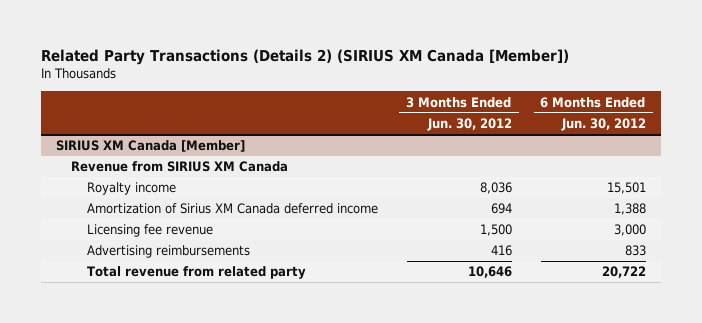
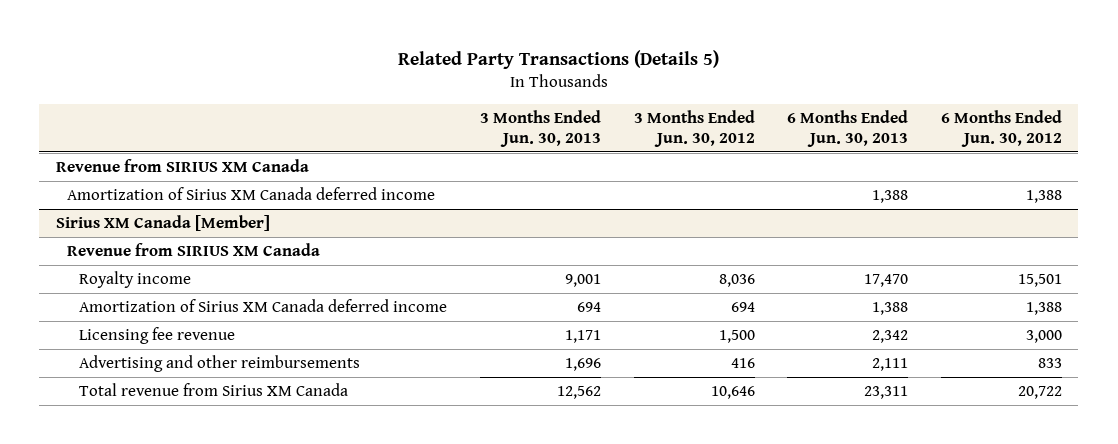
[41,49,570,66] Related Party Transactions (Details 2) (SIRIUS XM Canada [Member]) -> [397,49,719,69] Related Party Transactions (Details 5)
none -> [479,110,601,147] 3 Months Ended Jun. 30, 2013
none -> [787,110,909,147] 6 Months Ended Jun. 30, 2013
[55,140,245,153] SIRIUS XM Canada [Member] -> none
none -> [67,187,436,201] Amortization of Sirius XM Canada deferred income
none -> [55,215,270,232] Sirius XM Canada [Member]
none -> [67,243,321,257] Revenue from SIRIUS XM Canada
[86,245,250,259] Advertising reimbursements -> [79,355,361,373] Advertising and other reimbursements
[86,266,306,280] Total revenue from related party -> [79,383,349,397] Total revenue from Sirius XM Canada

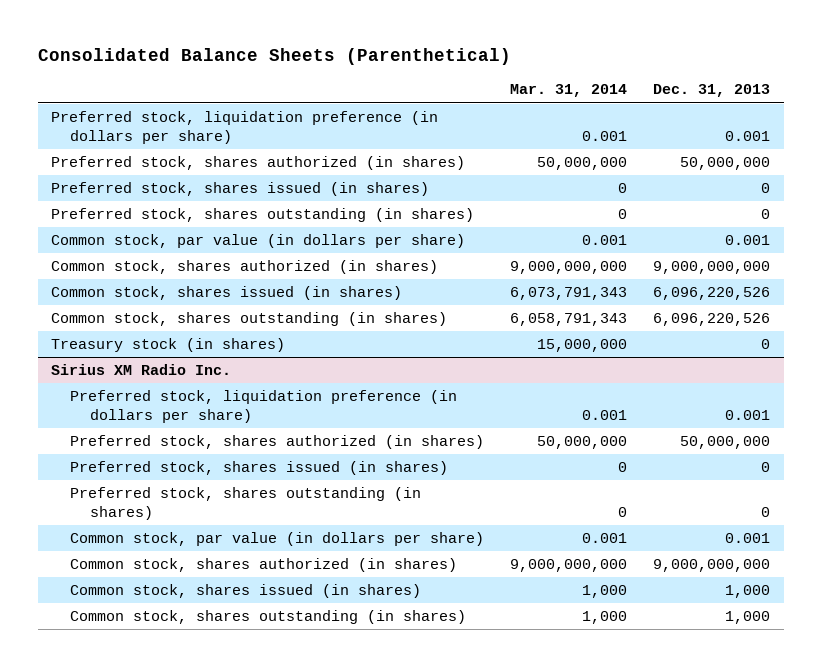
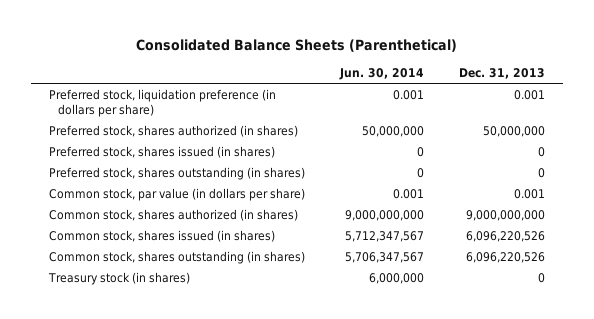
[510,84,628,98] Mar. 31, 2014 -> none
none -> [338,68,424,81] Jun. 30, 2014
[50,364,231,376] Sirius XM Radio Inc. -> none
[70,390,458,423] Preferred stock, liquidation preference (in dollars per share) -> none
[70,435,485,450] Preferred stock, shares authorized (in shares) -> none
[70,461,449,476] Preferred stock, shares issued (in shares) -> none
[70,487,422,520] Preferred stock, shares outstanding (in shares) -> none
[70,532,485,547] Common stock, par value (in dollars per share) -> none
[70,558,458,573] Common stock, shares authorized (in shares) -> none
[70,584,422,599] Common stock, shares issued (in shares) -> none
[70,610,467,625] Common stock, shares outstanding (in shares) -> none

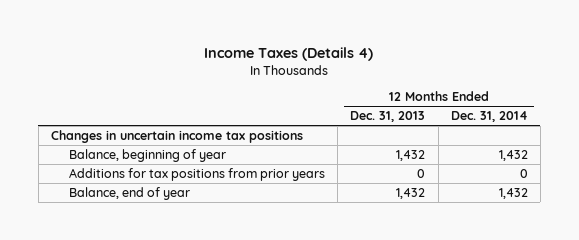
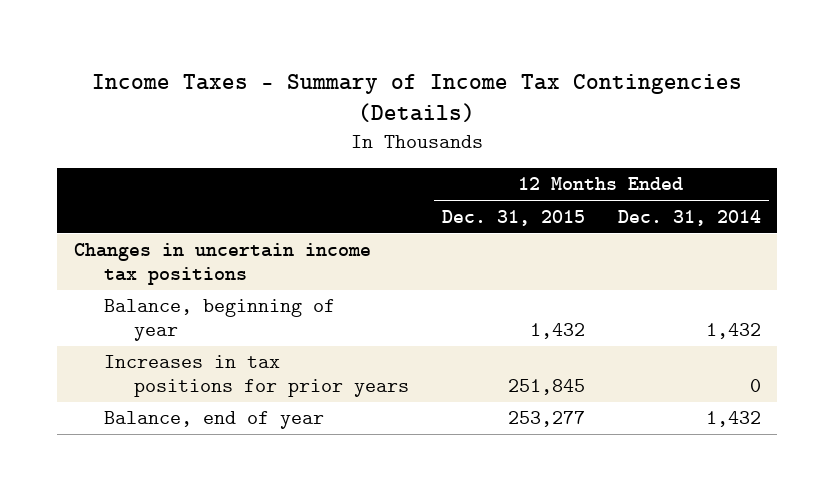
[204,46,374,61] Income Taxes (Details 4) -> [92,73,743,123] Income Taxes - Summary of Income Tax Contingencies (Details)
[350,111,426,123] Dec. 31, 2013 -> none
none -> [441,209,585,226] Dec. 31, 2015
[69,167,326,181] Additions for tax positions from prior years -> [103,355,410,398] Increases in tax positions for prior years

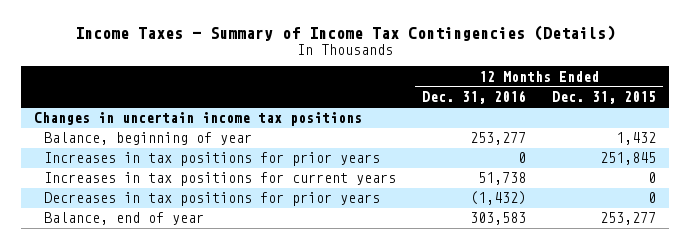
[617,209,761,226] Dec. 31, 2014 -> none
none -> [421,90,526,105] Dec. 31, 2016
none -> [43,172,396,187] Increases in tax positions for current years
none -> [43,192,380,207] Decreases in tax positions for prior years

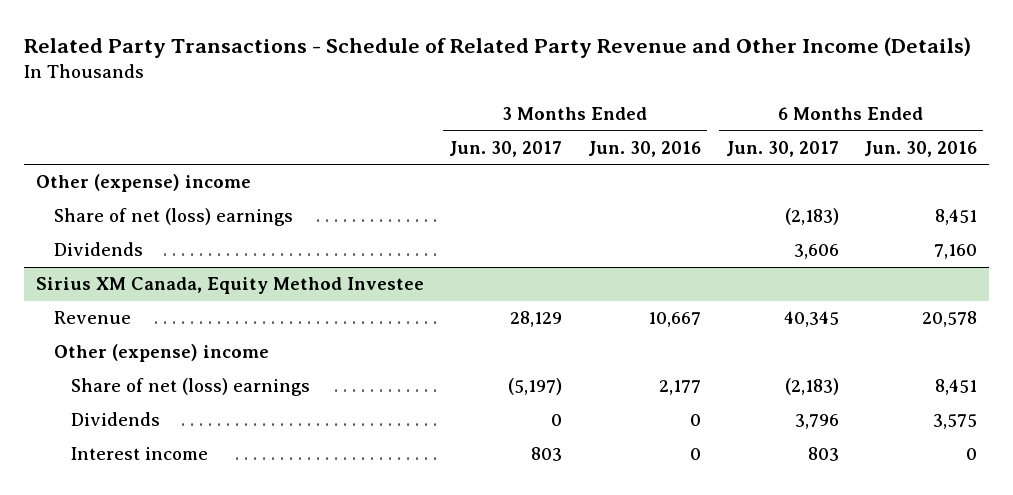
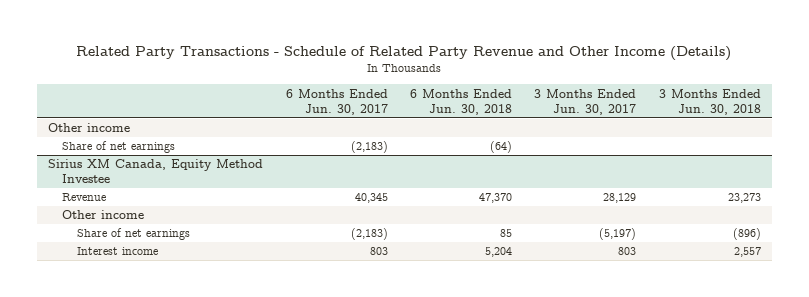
[587,140,701,157] Jun. 30, 2016 -> none
[863,140,977,157] Jun. 30, 2016 -> none
none -> [409,88,512,115] 6 Months Ended Jun. 30, 2018
none -> [658,88,761,115] 3 Months Ended Jun. 30, 2018
[53,242,143,257] Dividends -> none
[36,174,252,193] Other (expense) income -> [48,123,131,133] Other income
[53,208,293,227] Share of net (loss) earnings -> [62,141,176,154] Share of net earnings
[71,412,161,427] Dividends -> none
[53,344,269,363] Other (expense) income -> [62,210,145,220] Other income
[71,378,311,397] Share of net (loss) earnings -> [76,228,190,241] Share of net earnings

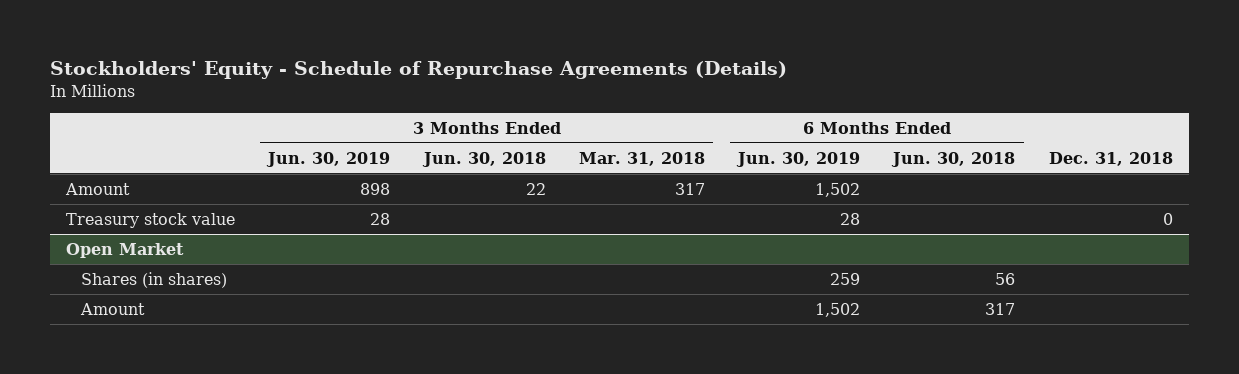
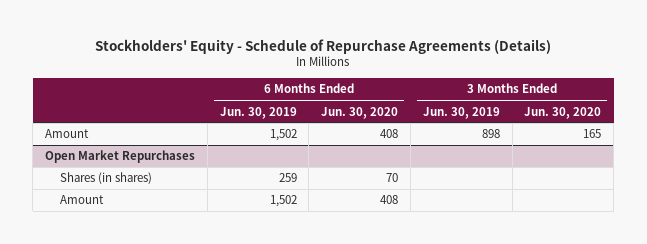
[421,151,546,167] Jun. 30, 2018 -> none
[578,151,705,166] Mar. 31, 2018 -> none
[891,151,1016,167] Jun. 30, 2018 -> none
[1048,151,1173,166] Dec. 31, 2018 -> none
none -> [321,106,399,119] Jun. 30, 2020
none -> [524,106,602,119] Jun. 30, 2020
[66,212,236,228] Treasury stock value -> none
[66,242,185,258] Open Market -> [45,150,196,164] Open Market Repurchases

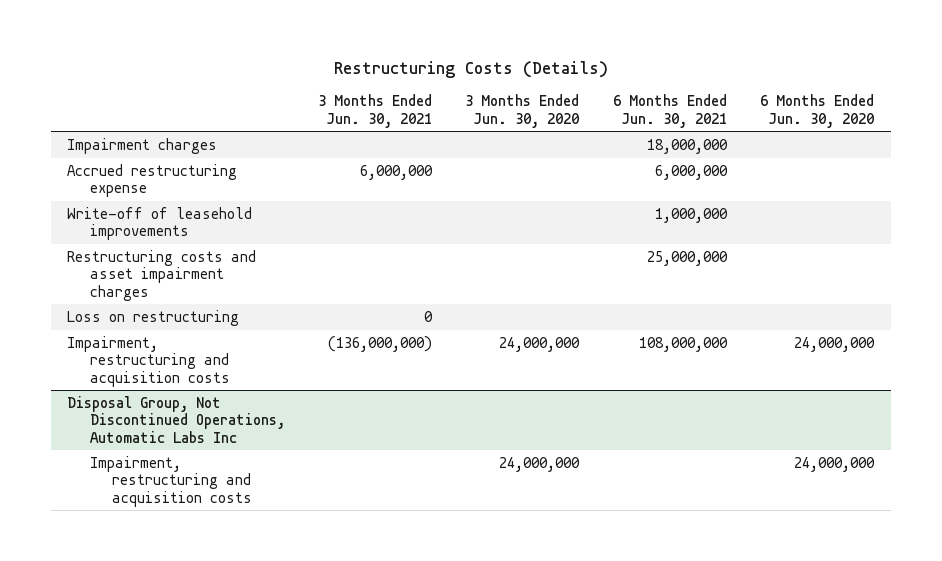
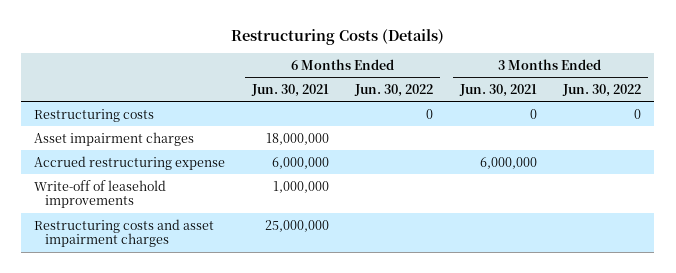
[465,94,580,128] 3 Months Ended Jun. 30, 2020 -> none
[760,94,875,128] 6 Months Ended Jun. 30, 2020 -> none
none -> [354,83,434,97] Jun. 30, 2022
none -> [562,83,642,97] Jun. 30, 2022
none -> [34,108,155,122] Restructuring costs
[67,137,218,154] Impairment charges -> [34,131,195,146] Asset impairment charges
[67,309,240,326] Loss on restructuring -> none
[67,335,230,387] Impairment, restructuring and acquisition costs -> none
[67,395,285,443] Disposal Group, Not Discontinued Operations, Automatic Labs Inc -> none
[89,455,252,507] Impairment, restructuring and acquisition costs -> none

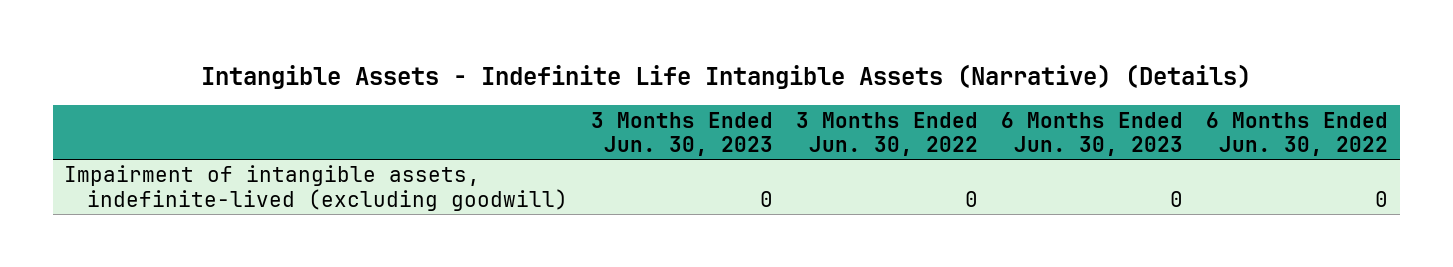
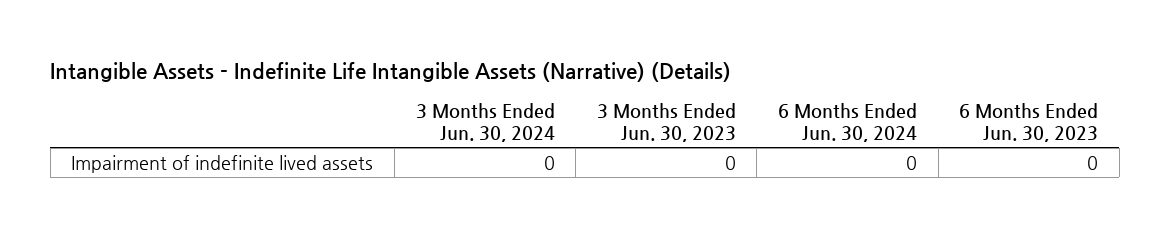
[796,111,979,157] 3 Months Ended Jun. 30, 2022 -> none
[1206,111,1389,157] 6 Months Ended Jun. 30, 2022 -> none
none -> [415,103,555,142] 3 Months Ended Jun. 30, 2024
none -> [777,103,917,142] 6 Months Ended Jun. 30, 2024
[64,165,569,211] Impairment of intangible assets, indefinite-lived (excluding goodwill) -> [71,154,374,173] Impairment of indefinite lived assets

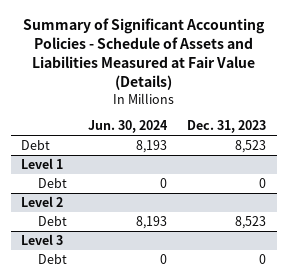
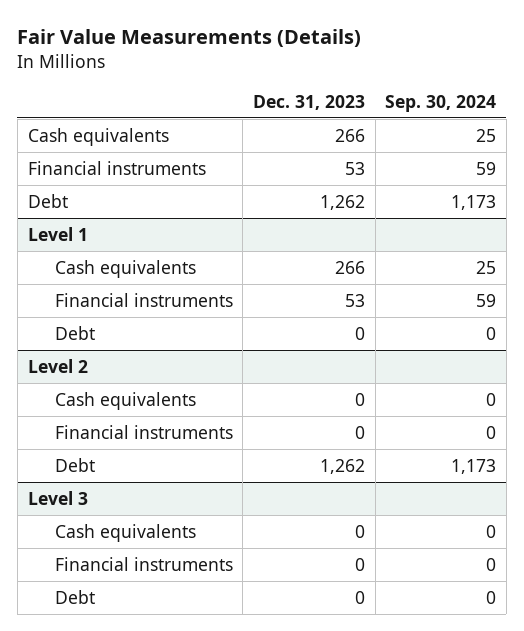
[22,17,265,91] Summary of Significant Accounting Policies - Schedule of Assets and Liabilities Measured at Fair Value (Details) -> [17,29,362,48] Fair Value Measurements (Details)
[87,120,168,134] Jun. 30, 2024 -> none
none -> [385,94,497,112] Sep. 30, 2024
none -> [27,127,169,146] Cash equivalents
none -> [27,160,206,175] Financial instruments
[235,140,267,154] 8,523 -> [319,194,365,210] 1,262
none -> [54,259,196,278] Cash equivalents
none -> [54,292,233,307] Financial instruments
none -> [54,391,196,410] Cash equivalents
none -> [54,424,233,439] Financial instruments
[235,216,267,230] 8,523 -> [319,458,365,474] 1,262
none -> [54,523,196,542] Cash equivalents
none -> [54,556,233,571] Financial instruments

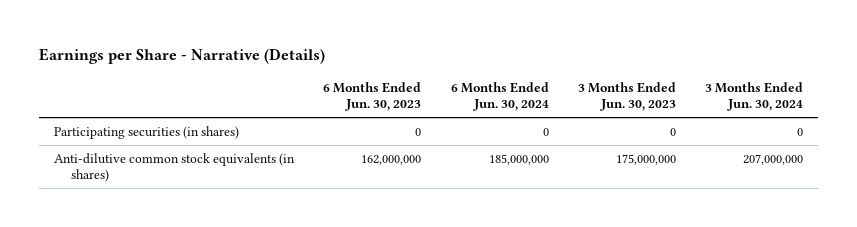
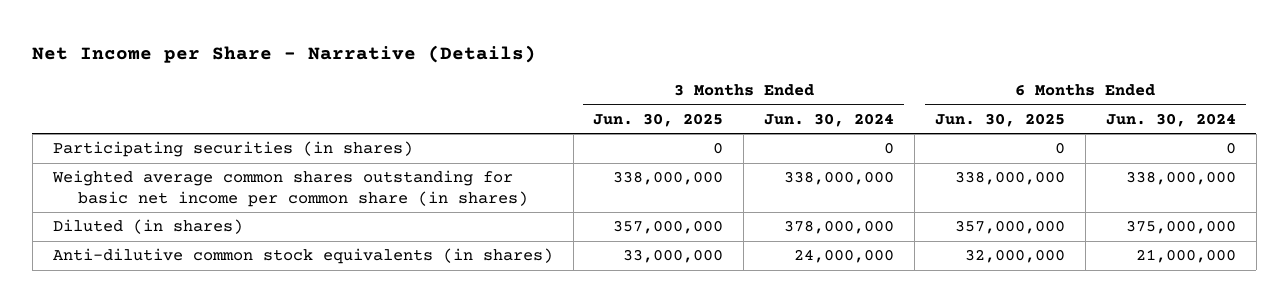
[38,48,325,65] Earnings per Share - Narrative (Details) -> [32,44,537,63] Net Income per Share - Narrative (Details)
[323,81,422,112] 6 Months Ended Jun. 30, 2023 -> none
[577,81,676,112] 3 Months Ended Jun. 30, 2023 -> none
none -> [593,112,724,127] Jun. 30, 2025
none -> [934,112,1065,127] Jun. 30, 2025
none -> [51,170,529,207] Weighted average common shares outstanding for basic net income per common share (in shares)
none -> [52,219,243,235] Diluted (in shares)
[488,153,549,165] 185,000,000 -> [1135,249,1236,264] 21,000,000
[743,153,804,165] 207,000,000 -> [794,249,895,264] 24,000,000

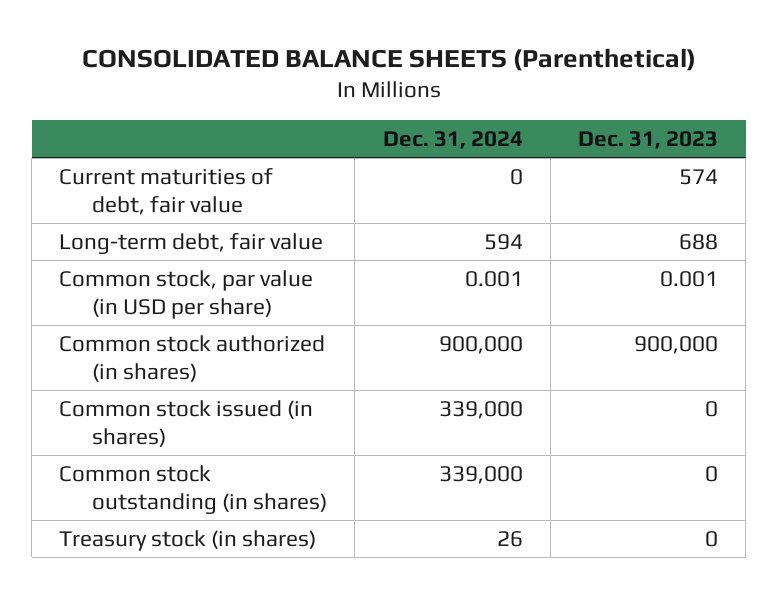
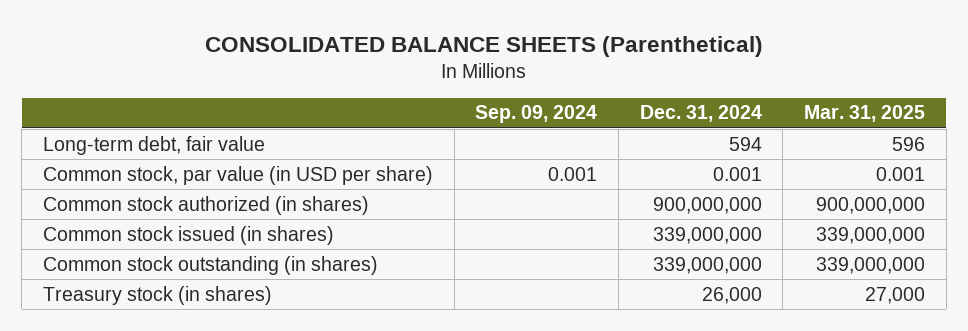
[578,131,719,150] Dec. 31, 2023 -> none
none -> [475,105,598,124] Sep. 09, 2024
none -> [804,105,926,123] Mar. 31, 2025
[59,168,274,215] Current maturities of debt, fair value -> none
[438,336,523,355] 900,000 -> [652,196,762,214] 900,000,000
[438,401,523,420] 339,000 -> [652,226,762,244] 339,000,000
[438,466,523,485] 339,000 -> [652,256,762,274] 339,000,000
[496,531,523,548] 26 -> [701,286,762,304] 26,000

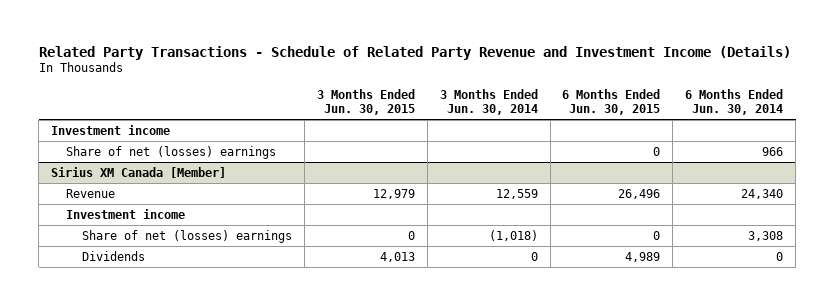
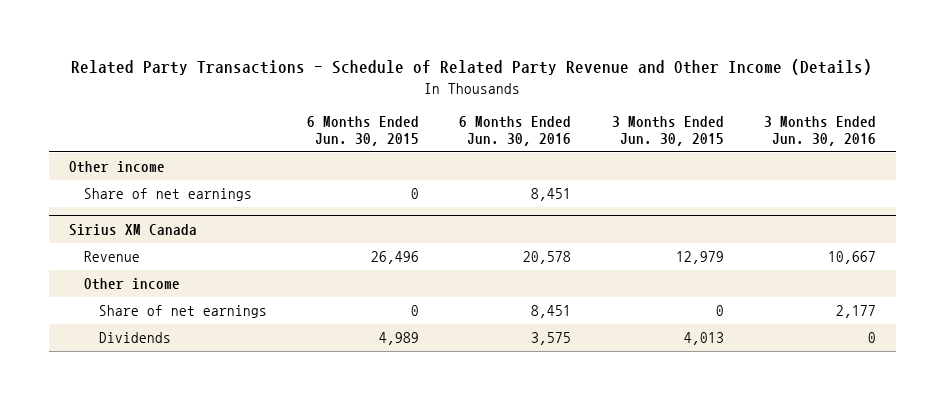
[38,45,791,60] Related Party Transactions - Schedule of Related Party Revenue and Investment Income (Details) -> [71,59,873,76] Related Party Transactions - Schedule of Related Party Revenue and Other Income (Details)
[439,88,538,116] 3 Months Ended Jun. 30, 2014 -> none
[685,88,784,116] 6 Months Ended Jun. 30, 2014 -> none
none -> [459,115,572,147] 6 Months Ended Jun. 30, 2016
none -> [763,115,876,147] 3 Months Ended Jun. 30, 2016
[51,124,171,135] Investment income -> none
none -> [69,161,166,174] Other income
[66,145,277,159] Share of net (losses) earnings -> [84,188,253,202] Share of net earnings
[51,166,227,178] Sirius XM Canada [Member] -> [69,224,198,237] Sirius XM Canada
[66,208,186,219] Investment income -> none
none -> [84,278,181,291] Other income
[81,229,292,243] Share of net (losses) earnings -> [99,305,268,319] Share of net earnings

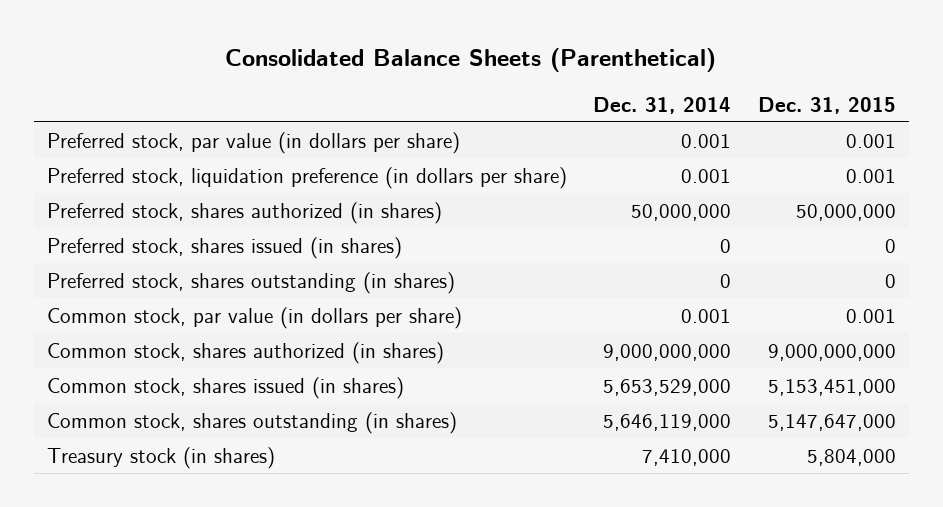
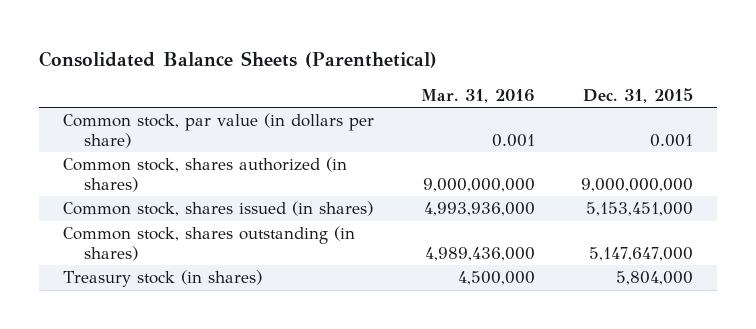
[593,96,732,114] Dec. 31, 2014 -> none
none -> [420,88,535,103] Mar. 31, 2016
[46,131,460,154] Preferred stock, par value (in dollars per share) -> none
[46,166,567,189] Preferred stock, liquidation preference (in dollars per share) -> none
[46,201,442,224] Preferred stock, shares authorized (in shares) -> none
[46,236,402,259] Preferred stock, shares issued (in shares) -> none
[46,271,455,294] Preferred stock, shares outstanding (in shares) -> none

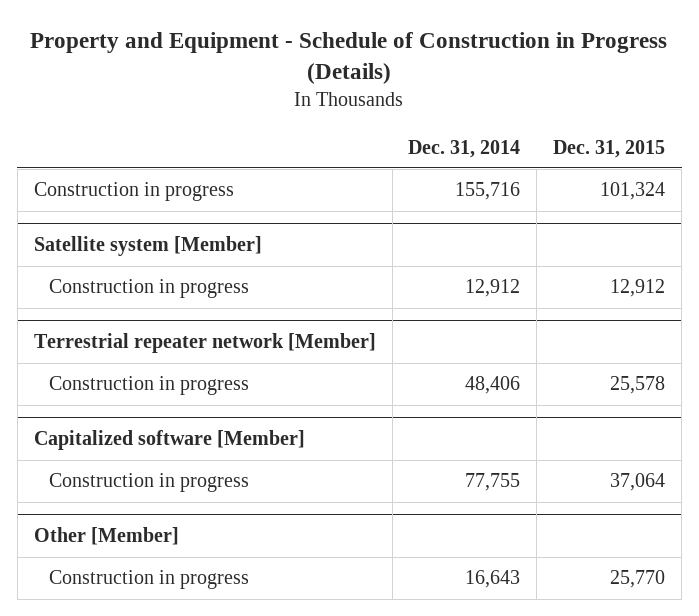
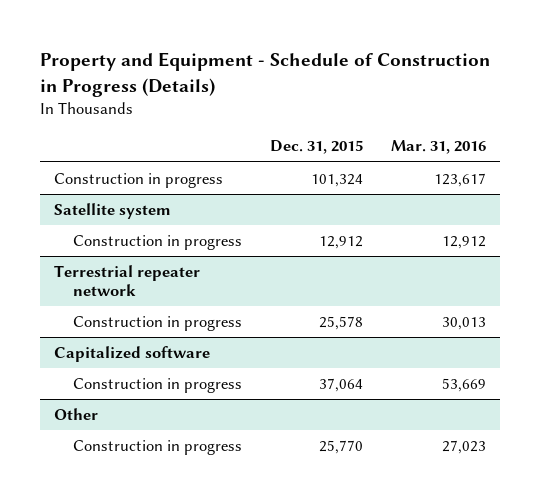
[408,139,521,158] Dec. 31, 2014 -> none
none -> [391,140,487,155] Mar. 31, 2016
[33,236,262,257] Satellite system [Member] -> [54,202,172,219] Satellite system
[33,333,376,354] Terrestrial repeater network [Member] -> [54,264,201,297] Terrestrial repeater network
[33,430,305,451] Capitalized software [Member] -> [54,345,211,362] Capitalized software
[33,527,179,546] Other [Member] -> [54,407,99,420] Other

